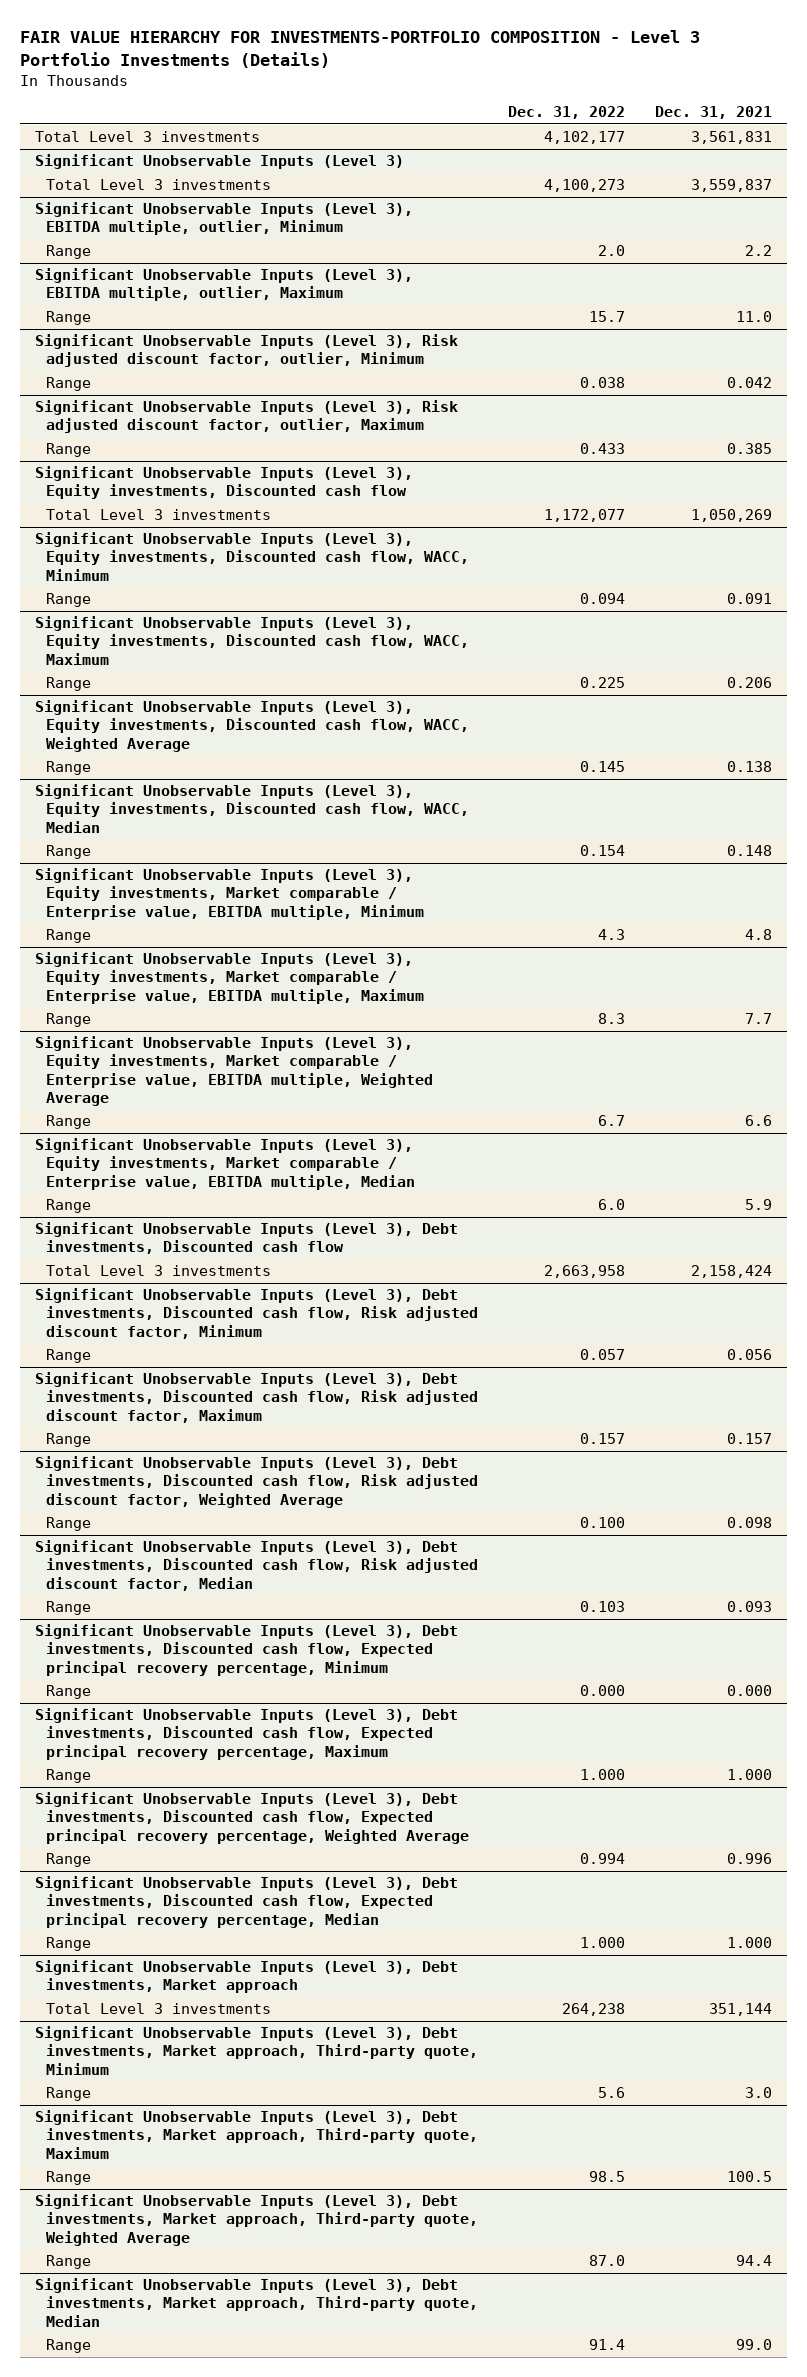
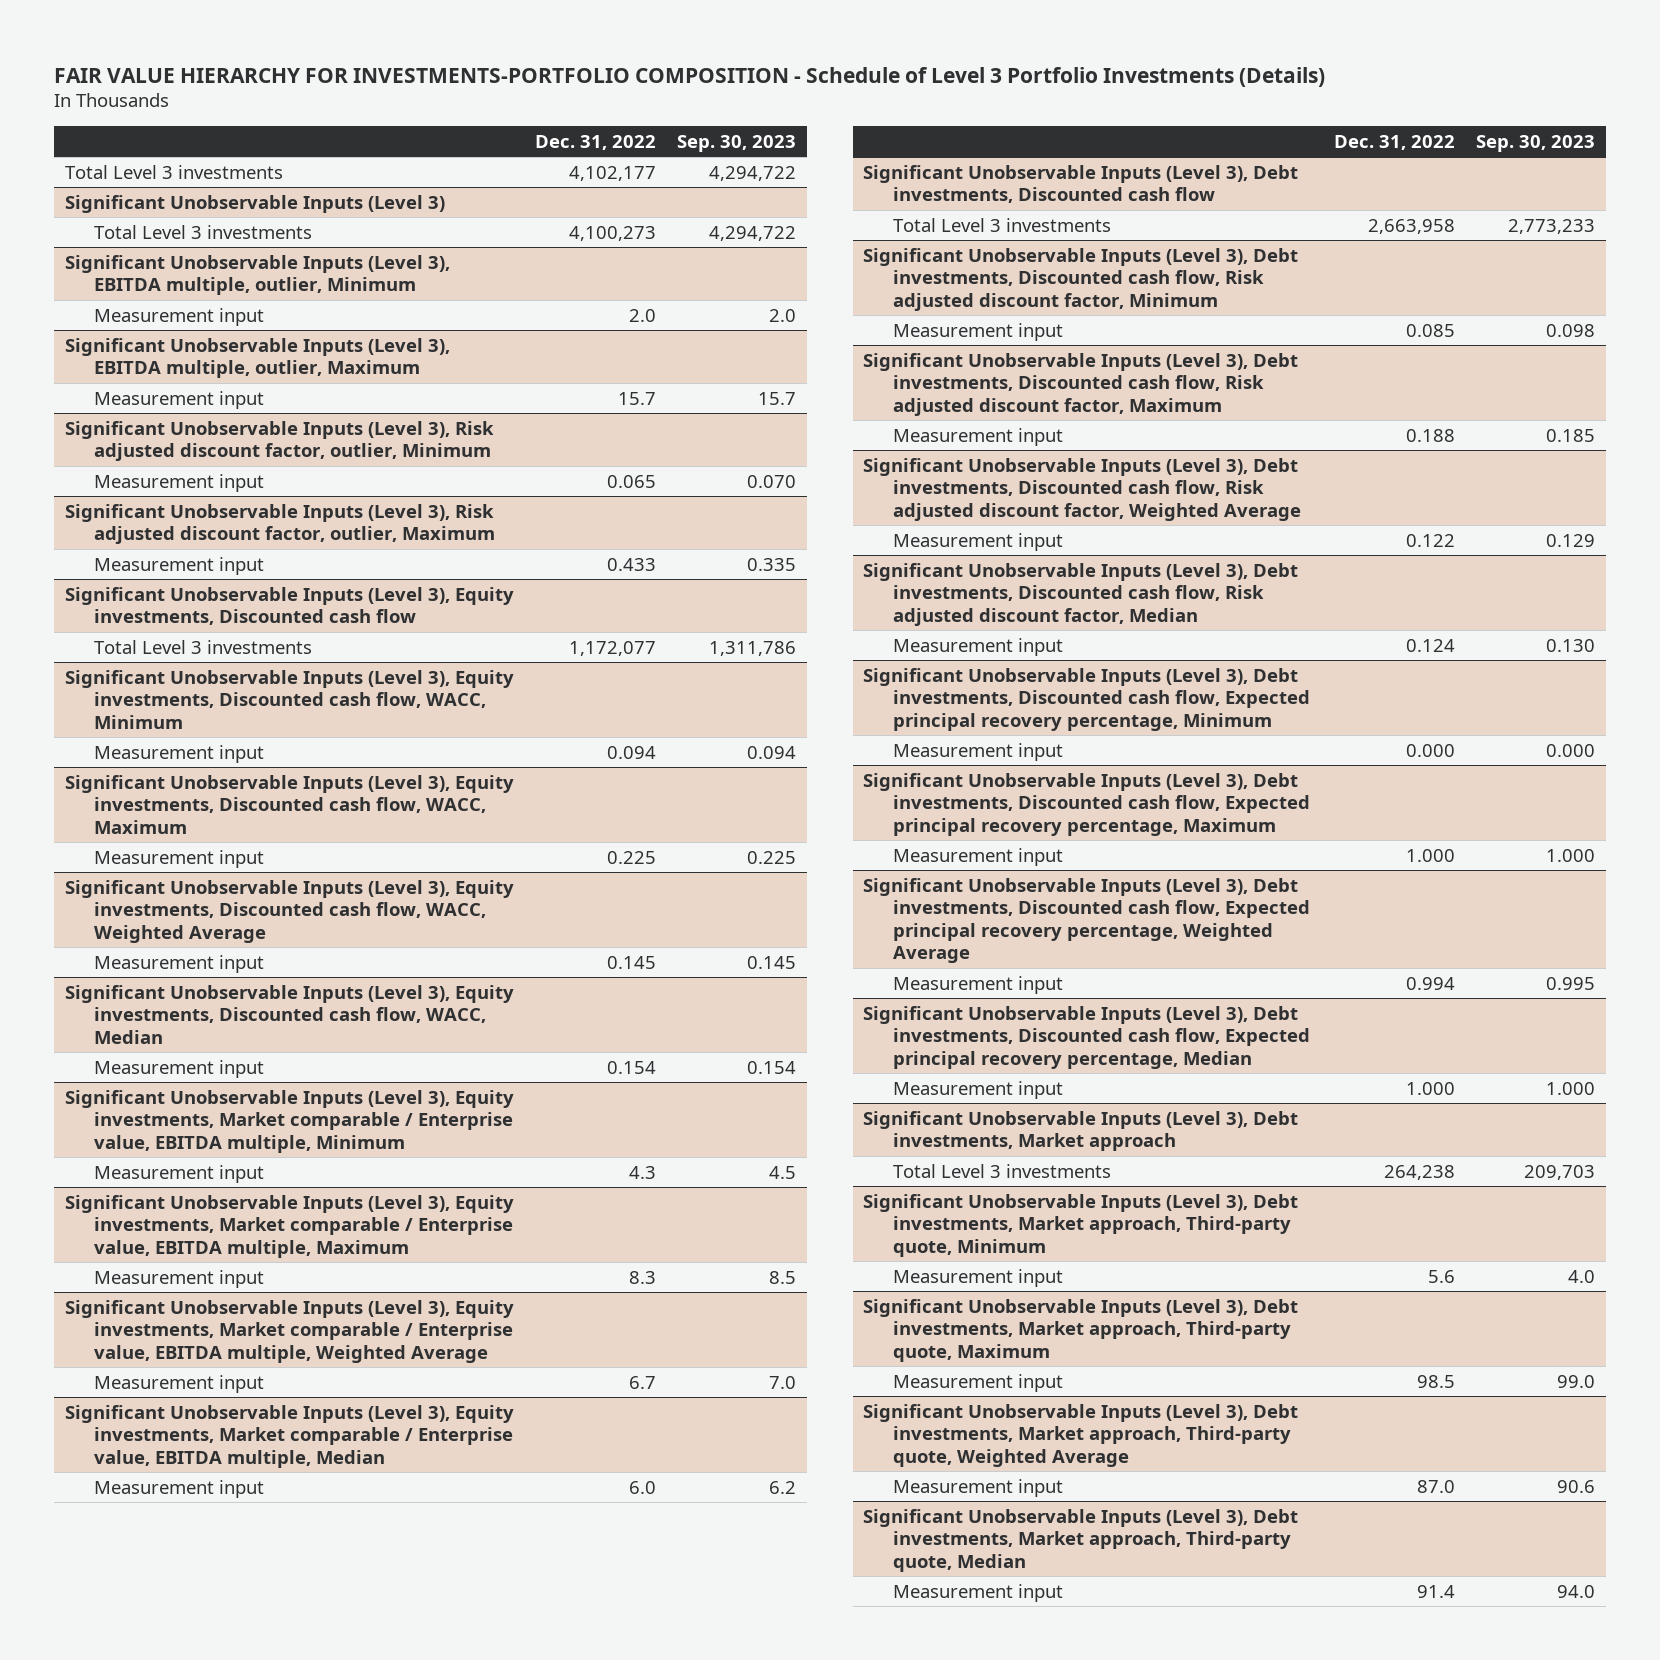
[20,30,701,68] FAIR VALUE HIERARCHY FOR INVESTMENTS-PORTFOLIO COMPOSITION - Level 3 Portfolio Investments (Details) -> [54,66,1326,87] FAIR VALUE HIERARCHY FOR INVESTMENTS-PORTFOLIO COMPOSITION - Schedule of Level 3 Portfolio Investments (Details)
[654,106,772,120] Dec. 31, 2021 -> none
none -> [677,134,797,152] Sep. 30, 2023
[46,245,92,260] Range -> [94,307,265,326] Measurement input
[46,311,92,326] Range -> [94,390,265,409] Measurement input
[46,377,92,392] Range -> none
none -> [94,473,265,492] Measurement input
[46,443,92,458] Range -> [94,556,265,575] Measurement input
[46,593,92,608] Range -> [94,744,265,763] Measurement input
[46,677,92,692] Range -> [94,849,265,868] Measurement input
[46,761,92,776] Range -> [94,954,265,973] Measurement input
[46,845,92,860] Range -> [94,1059,265,1078] Measurement input
[46,929,92,944] Range -> [94,1164,265,1183] Measurement input
[46,1013,92,1028] Range -> [94,1269,265,1288] Measurement input
[46,1115,92,1130] Range -> [94,1374,265,1393] Measurement input
[46,1199,92,1214] Range -> [94,1479,265,1498] Measurement input
[46,1349,92,1364] Range -> none
none -> [892,322,1063,341] Measurement input
[46,1433,92,1448] Range -> none
none -> [892,427,1063,446] Measurement input
[46,1517,92,1532] Range -> none
none -> [892,532,1063,551] Measurement input
[46,1601,92,1616] Range -> none
none -> [892,637,1063,656] Measurement input
[46,1685,92,1700] Range -> [892,742,1063,761] Measurement input
[46,1769,92,1784] Range -> [892,847,1063,866] Measurement input
[46,1853,92,1868] Range -> [892,975,1063,994] Measurement input
[46,1937,92,1952] Range -> [892,1080,1063,1099] Measurement input
[46,2087,92,2102] Range -> [892,1268,1063,1287] Measurement input
[46,2171,92,2186] Range -> [892,1373,1063,1392] Measurement input
[46,2255,92,2270] Range -> [892,1478,1063,1497] Measurement input
[46,2339,92,2354] Range -> [892,1583,1063,1602] Measurement input

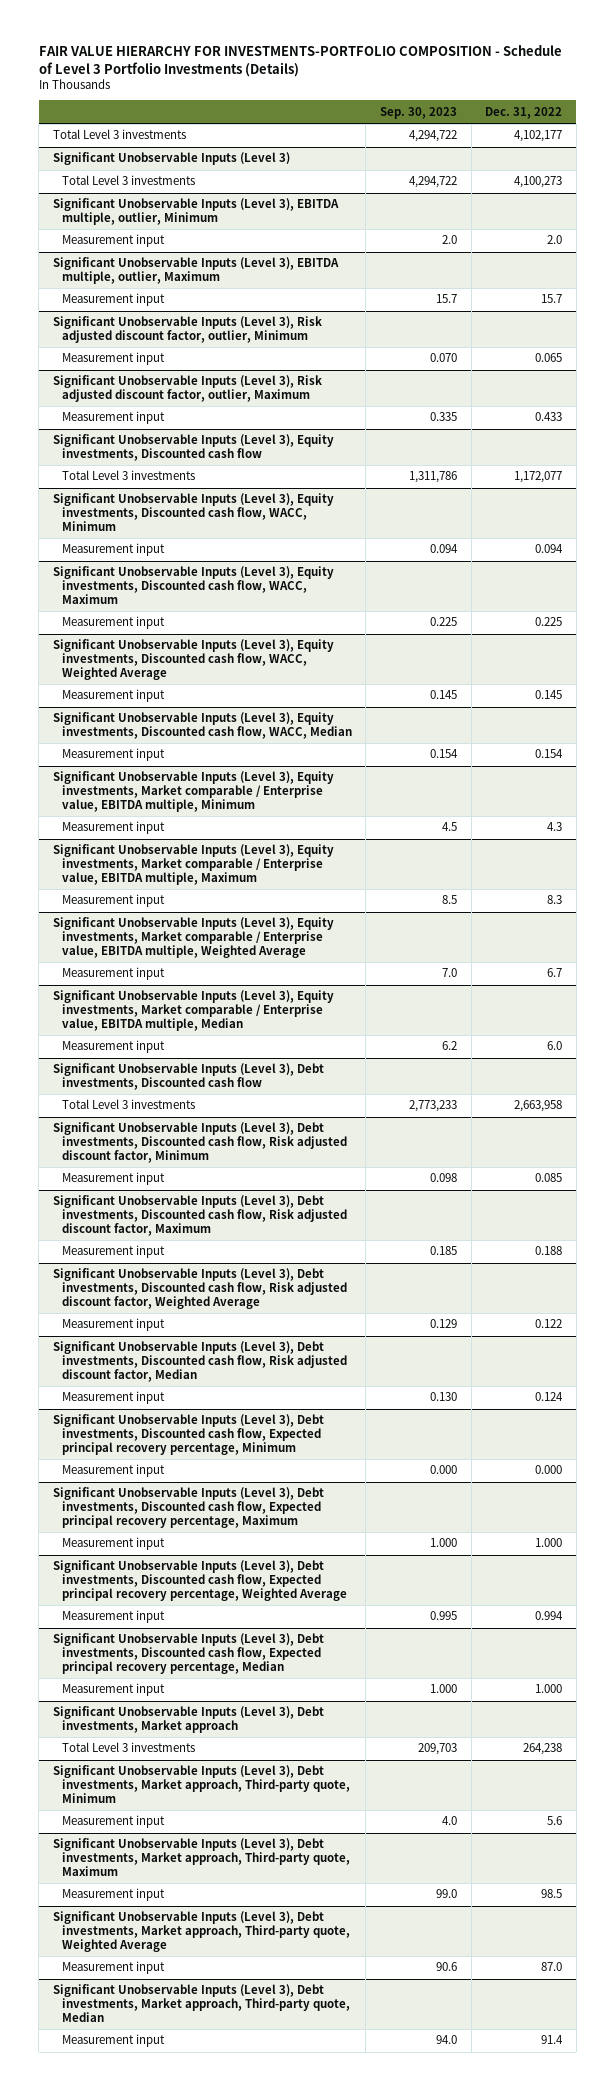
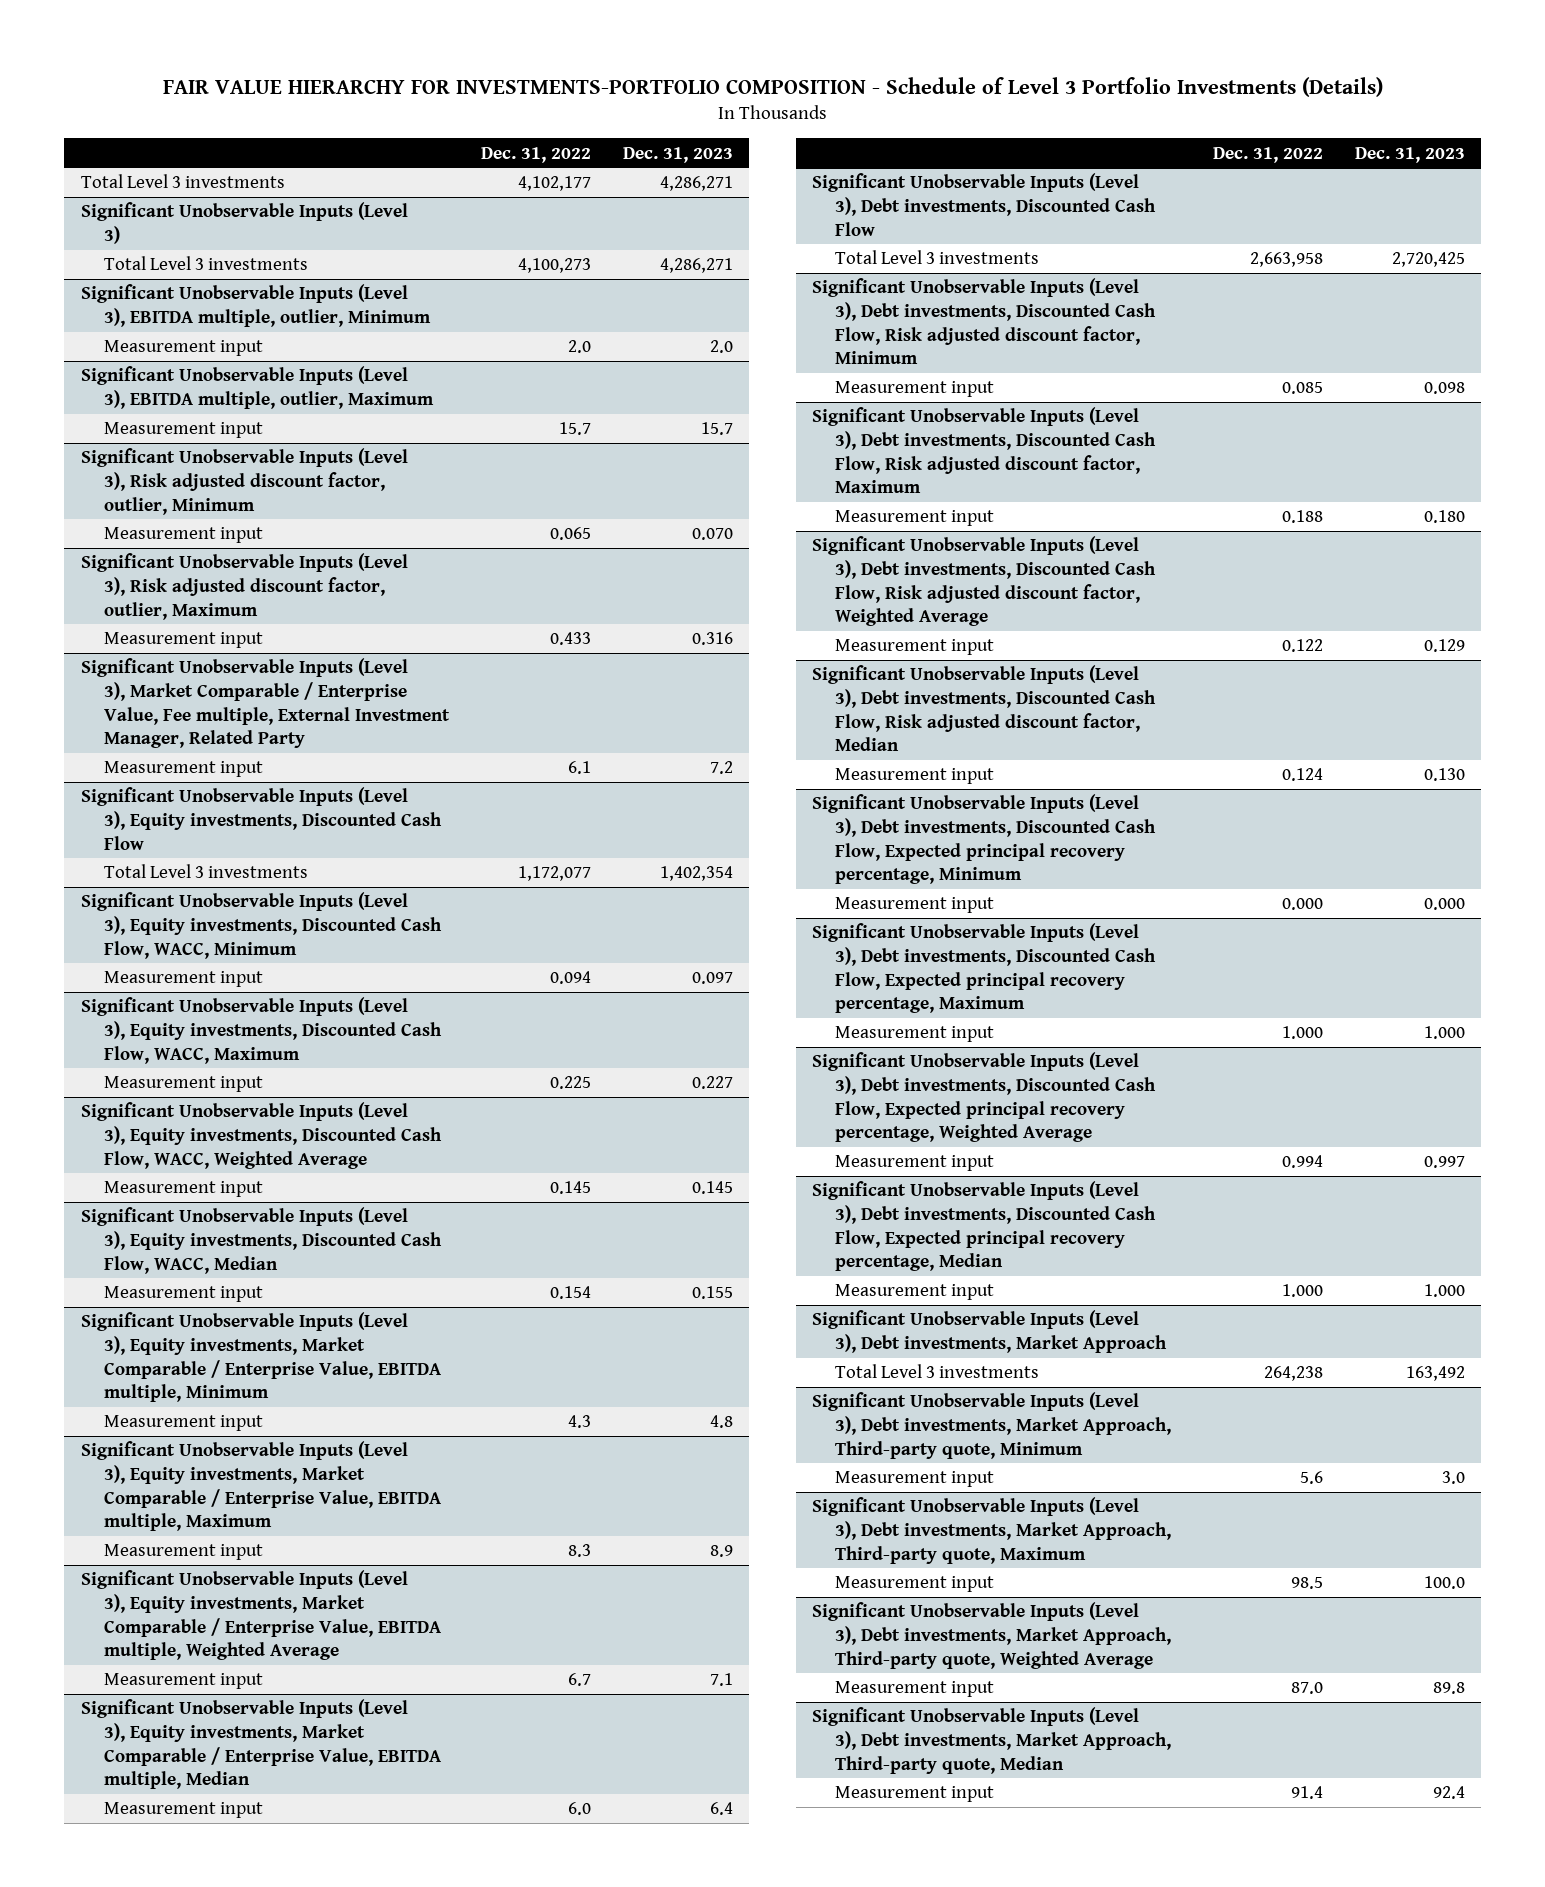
[380,106,458,119] Sep. 30, 2023 -> none
none -> [622,146,733,163] Dec. 31, 2023
none -> [80,658,450,749] Significant Unobservable Inputs (Level 3), Market Comparable / Enterprise Value, Fee multiple, External Investment Manager, Related Party
none -> [103,761,263,778] Measurement input
[52,434,334,462] Significant Unobservable Inputs (Level 3), Equity investments, Discounted cash flow -> [80,787,442,850] Significant Unobservable Inputs (Level 3), Equity investments, Discounted Cash Flow
[52,493,334,531] Significant Unobservable Inputs (Level 3), Equity investments, Discounted cash flow, WACC, Minimum -> [80,892,442,959] Significant Unobservable Inputs (Level 3), Equity investments, Discounted Cash Flow, WACC, Minimum
[52,566,334,604] Significant Unobservable Inputs (Level 3), Equity investments, Discounted cash flow, WACC, Maximum -> [80,997,442,1064] Significant Unobservable Inputs (Level 3), Equity investments, Discounted Cash Flow, WACC, Maximum
[52,639,334,680] Significant Unobservable Inputs (Level 3), Equity investments, Discounted cash flow, WACC, Weighted Average -> [80,1102,442,1169] Significant Unobservable Inputs (Level 3), Equity investments, Discounted Cash Flow, WACC, Weighted Average
[52,712,352,740] Significant Unobservable Inputs (Level 3), Equity investments, Discounted cash flow, WACC, Median -> [80,1207,442,1274] Significant Unobservable Inputs (Level 3), Equity investments, Discounted Cash Flow, WACC, Median
[52,771,334,812] Significant Unobservable Inputs (Level 3), Equity investments, Market comparable / Enterprise value, EBITDA multiple, Minimum -> [80,1312,441,1403] Significant Unobservable Inputs (Level 3), Equity investments, Market Comparable / Enterprise Value, EBITDA multiple, Minimum
[52,844,334,885] Significant Unobservable Inputs (Level 3), Equity investments, Market comparable / Enterprise value, EBITDA multiple, Maximum -> [80,1441,441,1532] Significant Unobservable Inputs (Level 3), Equity investments, Market Comparable / Enterprise Value, EBITDA multiple, Maximum
[52,917,334,958] Significant Unobservable Inputs (Level 3), Equity investments, Market comparable / Enterprise value, EBITDA multiple, Weighted Average -> [80,1570,441,1661] Significant Unobservable Inputs (Level 3), Equity investments, Market Comparable / Enterprise Value, EBITDA multiple, Weighted Average
[52,990,334,1031] Significant Unobservable Inputs (Level 3), Equity investments, Market comparable / Enterprise value, EBITDA multiple, Median -> [80,1699,441,1790] Significant Unobservable Inputs (Level 3), Equity investments, Market Comparable / Enterprise Value, EBITDA multiple, Median
[52,1063,324,1091] Significant Unobservable Inputs (Level 3), Debt investments, Discounted cash flow -> [812,173,1157,236] Significant Unobservable Inputs (Level 3), Debt investments, Discounted Cash Flow
[52,1122,347,1163] Significant Unobservable Inputs (Level 3), Debt investments, Discounted cash flow, Risk adjusted discount factor, Minimum -> [812,278,1157,365] Significant Unobservable Inputs (Level 3), Debt investments, Discounted Cash Flow, Risk adjusted discount factor, Minimum
[52,1195,347,1236] Significant Unobservable Inputs (Level 3), Debt investments, Discounted cash flow, Risk adjusted discount factor, Maximum -> [812,407,1157,494] Significant Unobservable Inputs (Level 3), Debt investments, Discounted Cash Flow, Risk adjusted discount factor, Maximum
[52,1268,347,1309] Significant Unobservable Inputs (Level 3), Debt investments, Discounted cash flow, Risk adjusted discount factor, Weighted Average -> [812,536,1157,627] Significant Unobservable Inputs (Level 3), Debt investments, Discounted Cash Flow, Risk adjusted discount factor, Weighted Average
[52,1341,347,1382] Significant Unobservable Inputs (Level 3), Debt investments, Discounted cash flow, Risk adjusted discount factor, Median -> [812,665,1157,752] Significant Unobservable Inputs (Level 3), Debt investments, Discounted Cash Flow, Risk adjusted discount factor, Median
[52,1414,324,1455] Significant Unobservable Inputs (Level 3), Debt investments, Discounted cash flow, Expected principal recovery percentage, Minimum -> [812,794,1157,885] Significant Unobservable Inputs (Level 3), Debt investments, Discounted Cash Flow, Expected principal recovery percentage, Minimum
[52,1487,324,1528] Significant Unobservable Inputs (Level 3), Debt investments, Discounted cash flow, Expected principal recovery percentage, Maximum -> [812,923,1157,1014] Significant Unobservable Inputs (Level 3), Debt investments, Discounted Cash Flow, Expected principal recovery percentage, Maximum
[52,1560,347,1601] Significant Unobservable Inputs (Level 3), Debt investments, Discounted cash flow, Expected principal recovery percentage, Weighted Average -> [812,1052,1157,1143] Significant Unobservable Inputs (Level 3), Debt investments, Discounted Cash Flow, Expected principal recovery percentage, Weighted Average
[52,1633,324,1674] Significant Unobservable Inputs (Level 3), Debt investments, Discounted cash flow, Expected principal recovery percentage, Median -> [812,1181,1157,1272] Significant Unobservable Inputs (Level 3), Debt investments, Discounted Cash Flow, Expected principal recovery percentage, Median
[52,1706,324,1734] Significant Unobservable Inputs (Level 3), Debt investments, Market approach -> [812,1310,1168,1354] Significant Unobservable Inputs (Level 3), Debt investments, Market Approach
[52,1765,350,1803] Significant Unobservable Inputs (Level 3), Debt investments, Market approach, Third-party quote, Minimum -> [812,1392,1172,1459] Significant Unobservable Inputs (Level 3), Debt investments, Market Approach, Third-party quote, Minimum
[52,1838,350,1876] Significant Unobservable Inputs (Level 3), Debt investments, Market approach, Third-party quote, Maximum -> [812,1497,1172,1564] Significant Unobservable Inputs (Level 3), Debt investments, Market Approach, Third-party quote, Maximum
[52,1911,350,1952] Significant Unobservable Inputs (Level 3), Debt investments, Market approach, Third-party quote, Weighted Average -> [812,1602,1172,1669] Significant Unobservable Inputs (Level 3), Debt investments, Market Approach, Third-party quote, Weighted Average
[52,1984,350,2022] Significant Unobservable Inputs (Level 3), Debt investments, Market approach, Third-party quote, Median -> [812,1707,1172,1774] Significant Unobservable Inputs (Level 3), Debt investments, Market Approach, Third-party quote, Median

